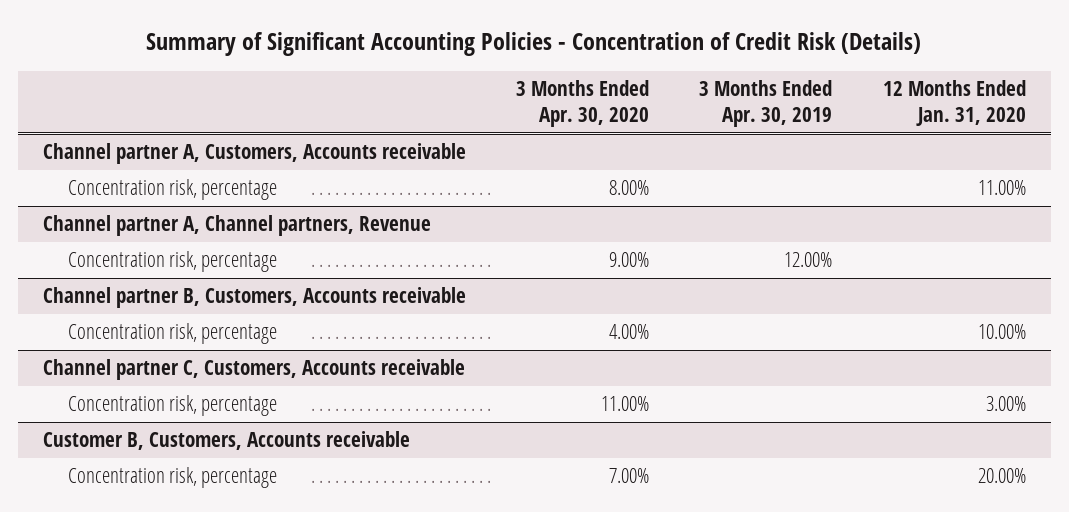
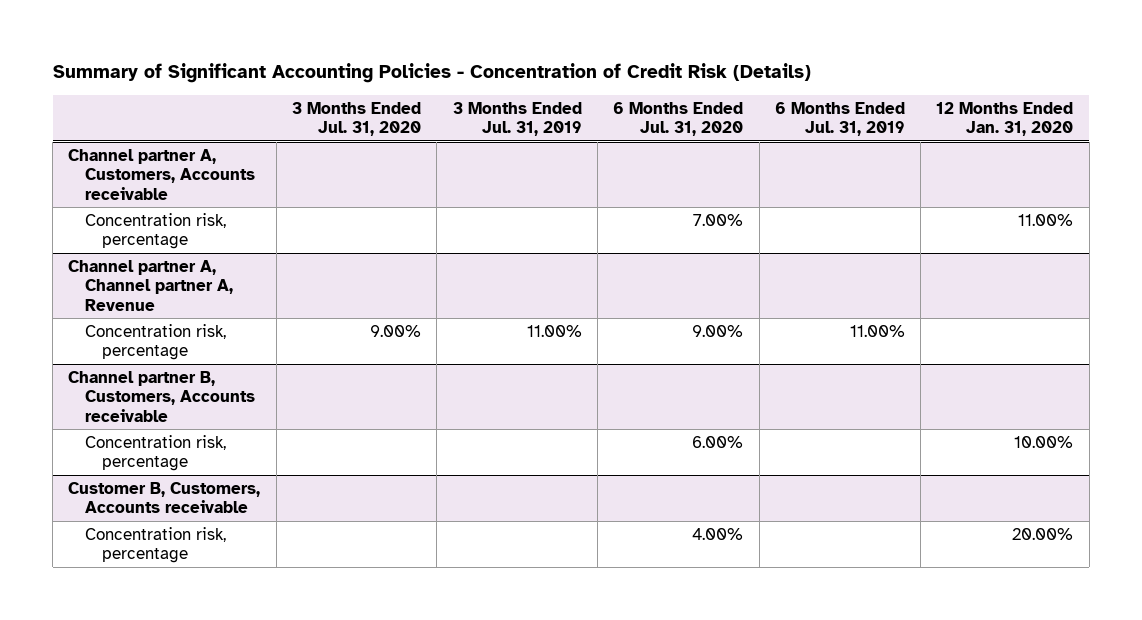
[516,80,650,128] 3 Months Ended Apr. 30, 2020 -> none
[699,80,833,128] 3 Months Ended Apr. 30, 2019 -> none
none -> [292,101,422,136] 3 Months Ended Jul. 31, 2020
none -> [452,101,582,136] 3 Months Ended Jul. 31, 2019
none -> [613,101,744,136] 6 Months Ended Jul. 31, 2020
none -> [774,101,905,136] 6 Months Ended Jul. 31, 2019
[43,215,432,237] Channel partner A, Channel partners, Revenue -> [68,259,234,311] Channel partner A, Channel partner A, Revenue
[43,359,466,381] Channel partner C, Customers, Accounts receivable -> none
[67,395,277,417] Concentration risk, percentage -> none

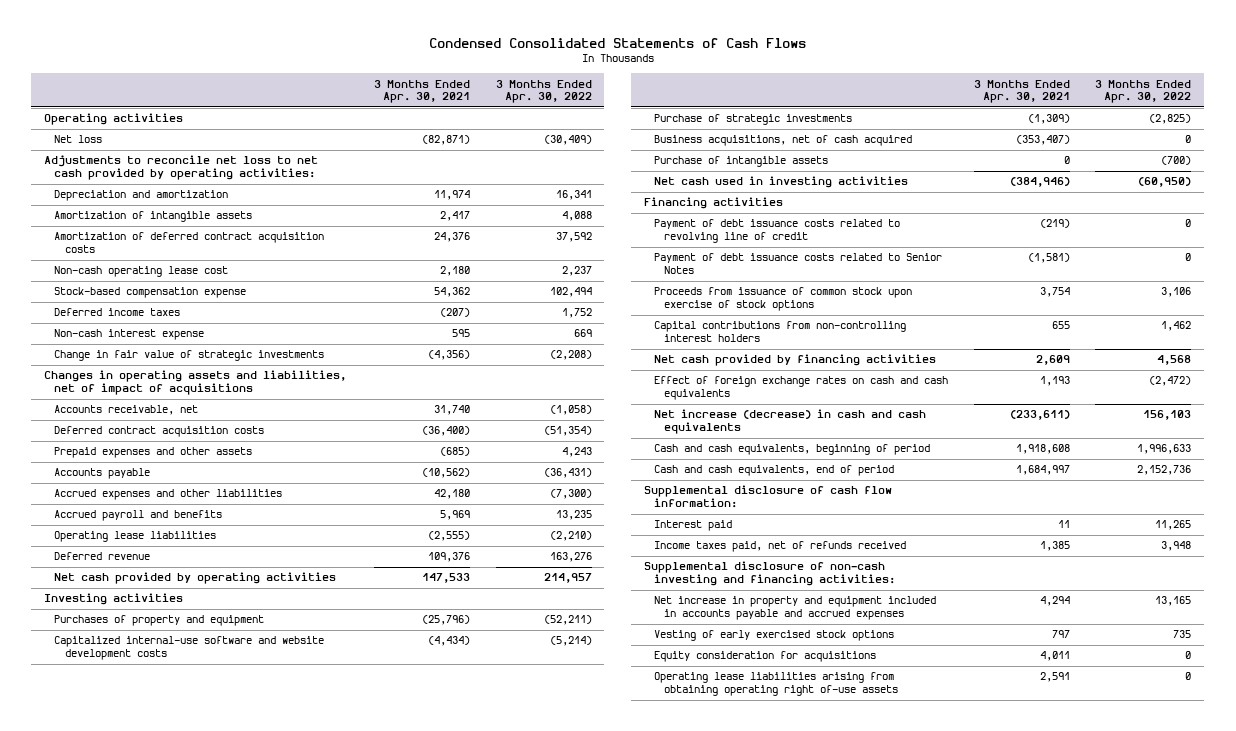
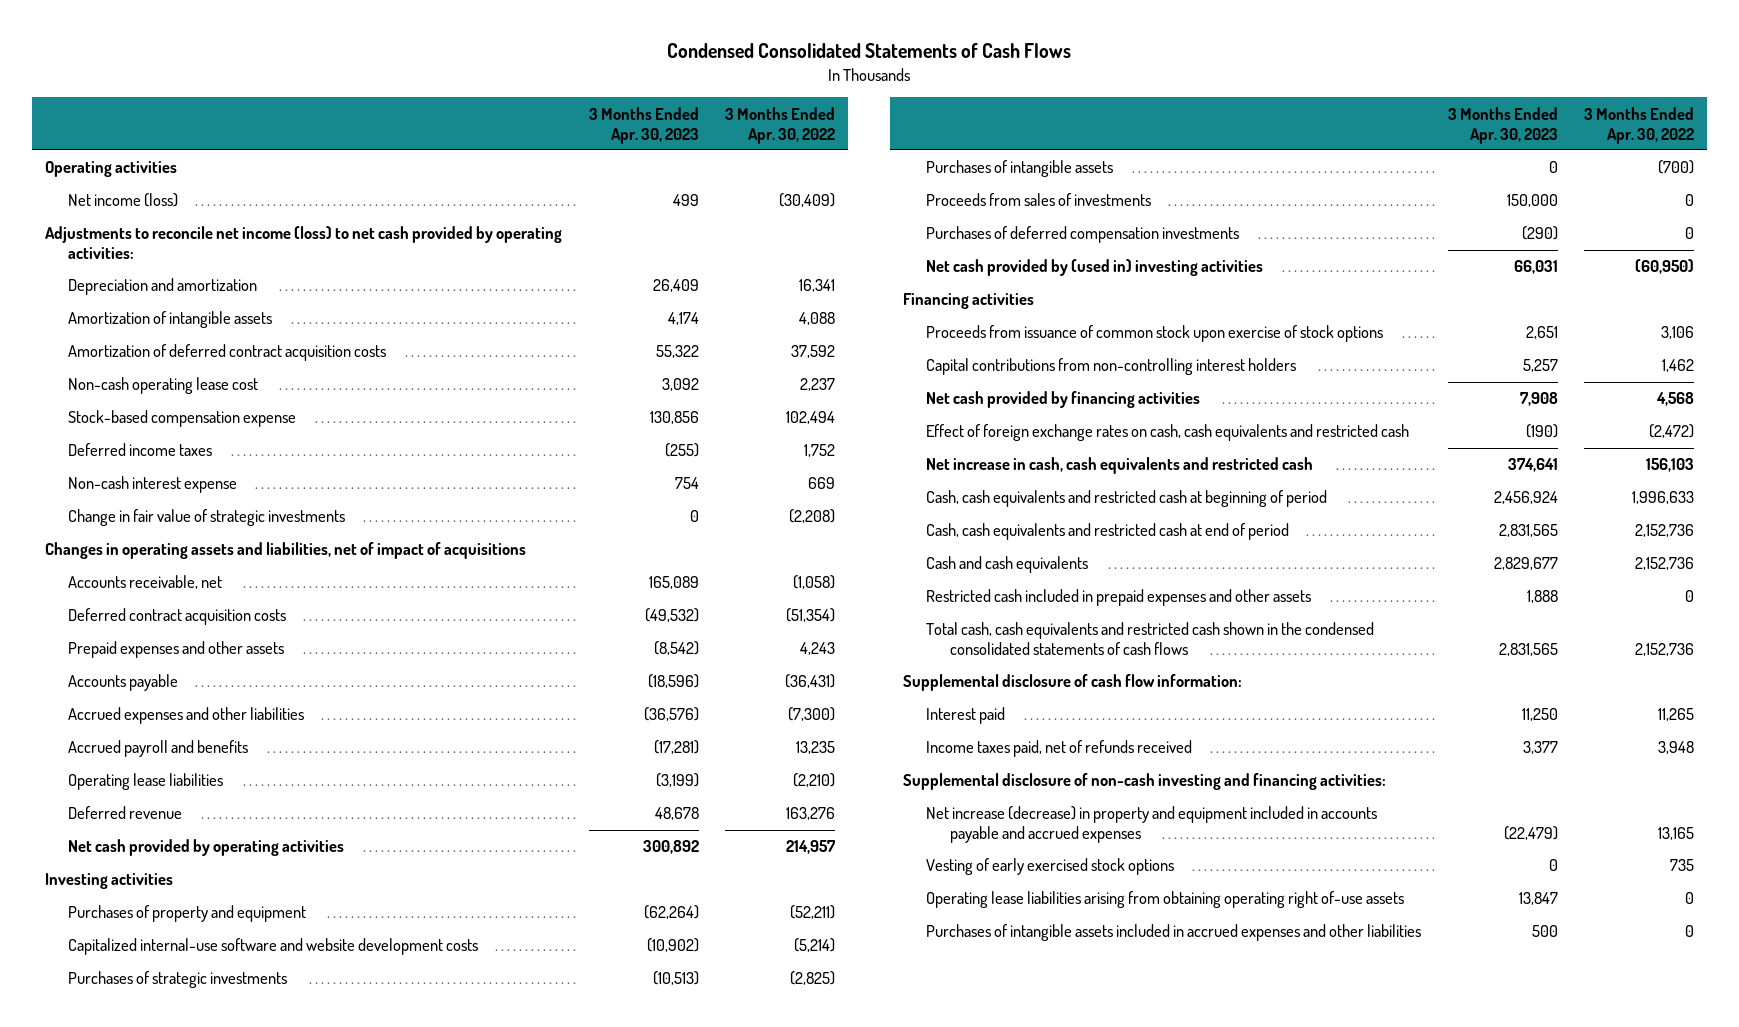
[374,79,471,104] 3 Months Ended Apr. 30, 2021 -> none
none -> [589,106,700,144] 3 Months Ended Apr. 30, 2023
[54,135,103,144] Net loss -> [68,193,179,208] Net income (loss)
[44,155,319,181] Adjustments to reconcile net loss to net cash provided by operating activities: -> [44,226,562,260] Adjustments to reconcile net income (loss) to net cash provided by operating activities:
[654,135,913,147] Business acquisitions, net of cash acquired -> none
[654,114,853,126] Purchase of strategic investments -> [68,971,288,989] Purchases of strategic investments
[654,156,829,168] Purchase of intangible assets -> [926,160,1114,178] Purchases of intangible assets
none -> [926,193,1152,207] Proceeds from sales of investments
none -> [926,226,1240,244] Purchases of deferred compensation investments
[654,176,909,189] Net cash used in investing activities -> [926,259,1264,277] Net cash provided by (used in) investing activities
[654,219,901,244] Payment of debt issuance costs related to revolving line of credit -> none
[654,253,943,275] Payment of debt issuance costs related to Senior Notes -> none
[654,376,949,401] Effect of foreign exchange rates on cash and cash equivalents -> [926,424,1410,442] Effect of foreign exchange rates on cash, cash equivalents and restricted cash
[654,409,927,435] Net increase (decrease) in cash and cash equivalents -> [926,457,1314,475] Net increase in cash, cash equivalents and restricted cash
[654,444,931,456] Cash and cash equivalents, beginning of period -> [926,490,1328,508] Cash, cash equivalents and restricted cash at beginning of period
[654,465,895,477] Cash and cash equivalents, end of period -> [926,523,1290,541] Cash, cash equivalents and restricted cash at end of period
none -> [926,556,1089,574] Cash and cash equivalents
none -> [926,589,1312,607] Restricted cash included in prepaid expenses and other assets
none -> [926,622,1375,656] Total cash, cash equivalents and restricted cash shown in the condensed consolidated statements of cash flows
[654,596,937,621] Net increase in property and equipment included in accounts payable and accrued expenses -> [926,806,1378,844] Net increase (decrease) in property and equipment included in accounts payable and accrued expenses
[654,651,877,663] Equity consideration for acquisitions -> none
none -> [926,924,1422,942] Purchases of intangible assets included in accrued expenses and other liabilities

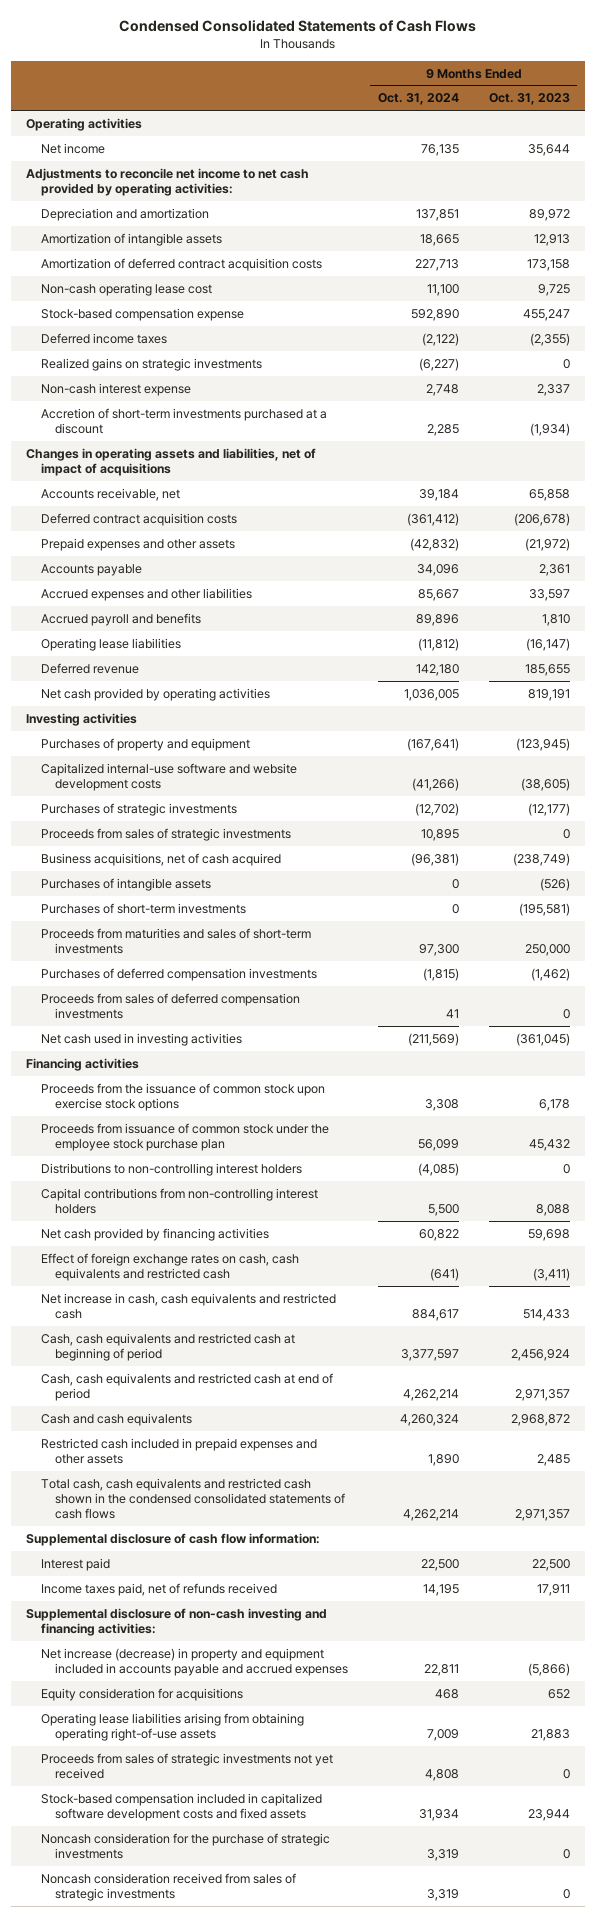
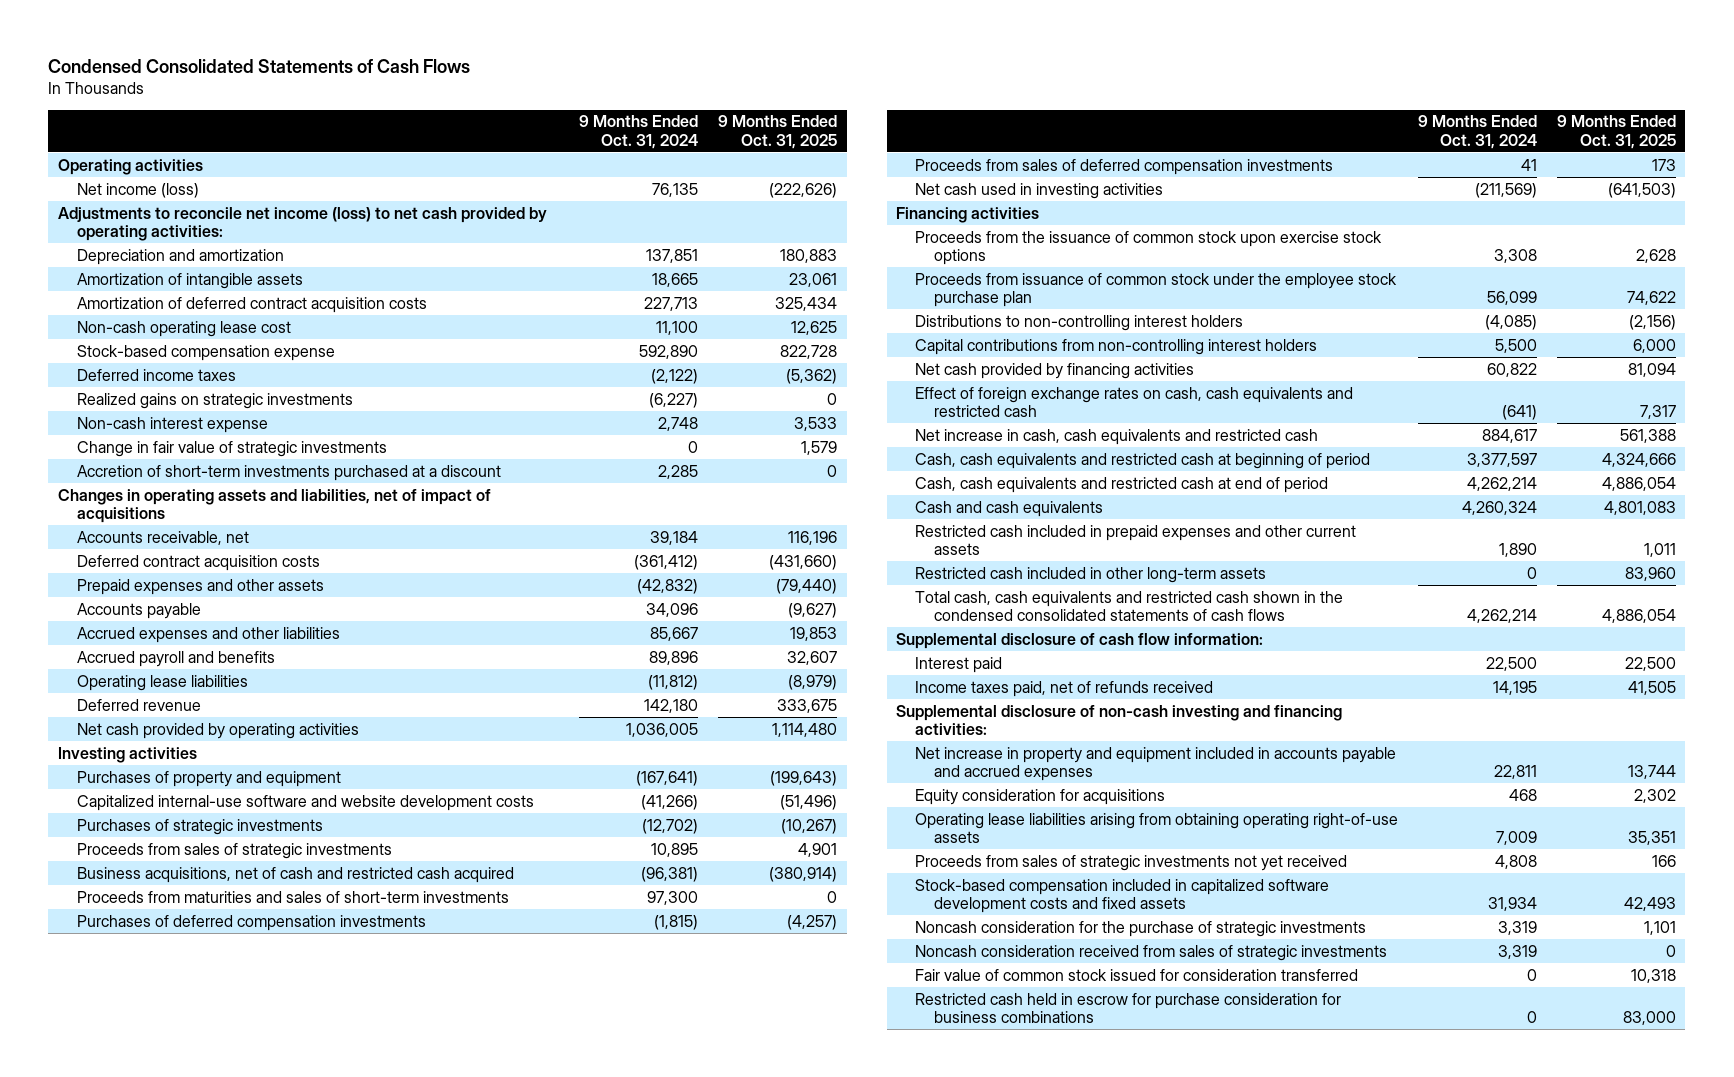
[488,93,570,106] Oct. 31, 2023 -> none
none -> [718,115,838,149] 9 Months Ended Oct. 31, 2025
[40,142,105,154] Net income -> [76,182,199,198] Net income (loss)
[26,167,310,197] Adjustments to reconcile net income to net cash provided by operating activities: -> [58,206,548,241] Adjustments to reconcile net income (loss) to net cash provided by operating activities:
none -> [76,440,387,457] Change in fair value of strategic investments
[40,877,211,891] Purchases of intangible assets -> none
[40,902,246,914] Purchases of short-term investments -> none
[40,852,281,866] Business acquisitions, net of cash acquired -> [76,866,514,883] Business acquisitions, net of cash and restricted cash acquired
[40,1437,317,1465] Restricted cash included in prepaid expenses and other assets -> [915,524,1357,555] Restricted cash included in prepaid expenses and other current assets
none -> [915,566,1267,583] Restricted cash included in other long-term assets
[40,1647,348,1677] Net increase (decrease) in property and equipment included in accounts payable and accrued expenses -> [915,746,1397,781] Net increase in property and equipment included in accounts payable and accrued expenses
none -> [915,968,1359,981] Fair value of common stock issued for consideration transferred
none -> [915,992,1342,1023] Restricted cash held in escrow for purchase consideration for business combinations

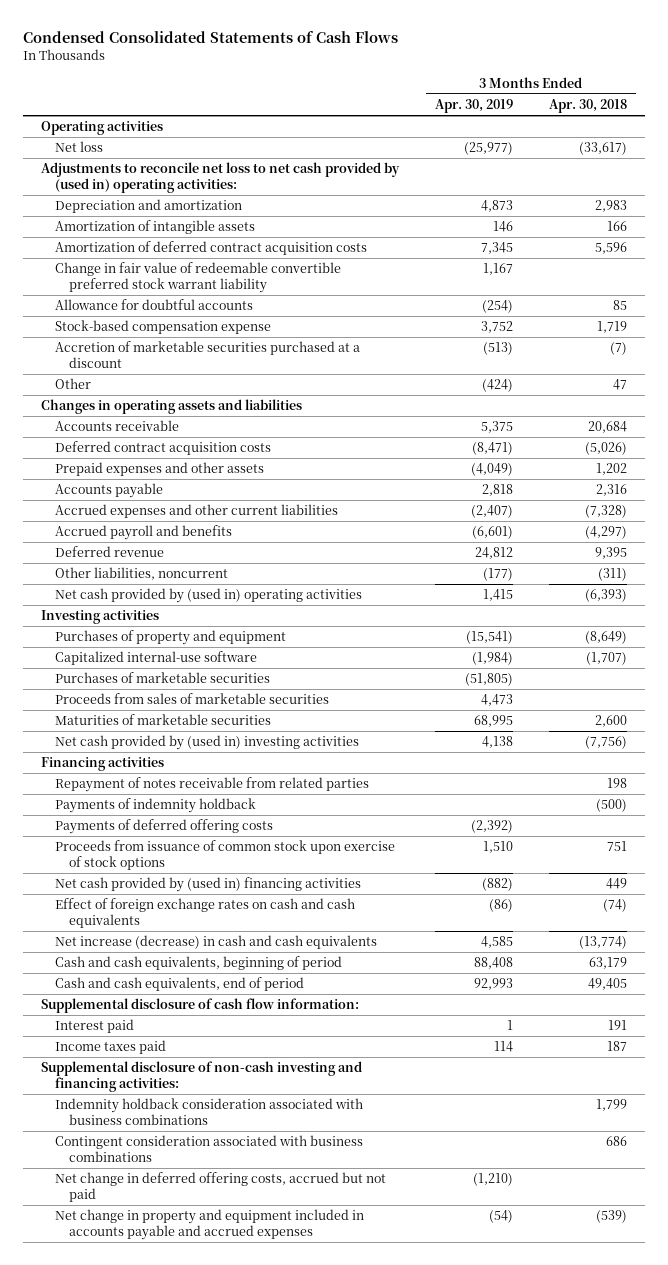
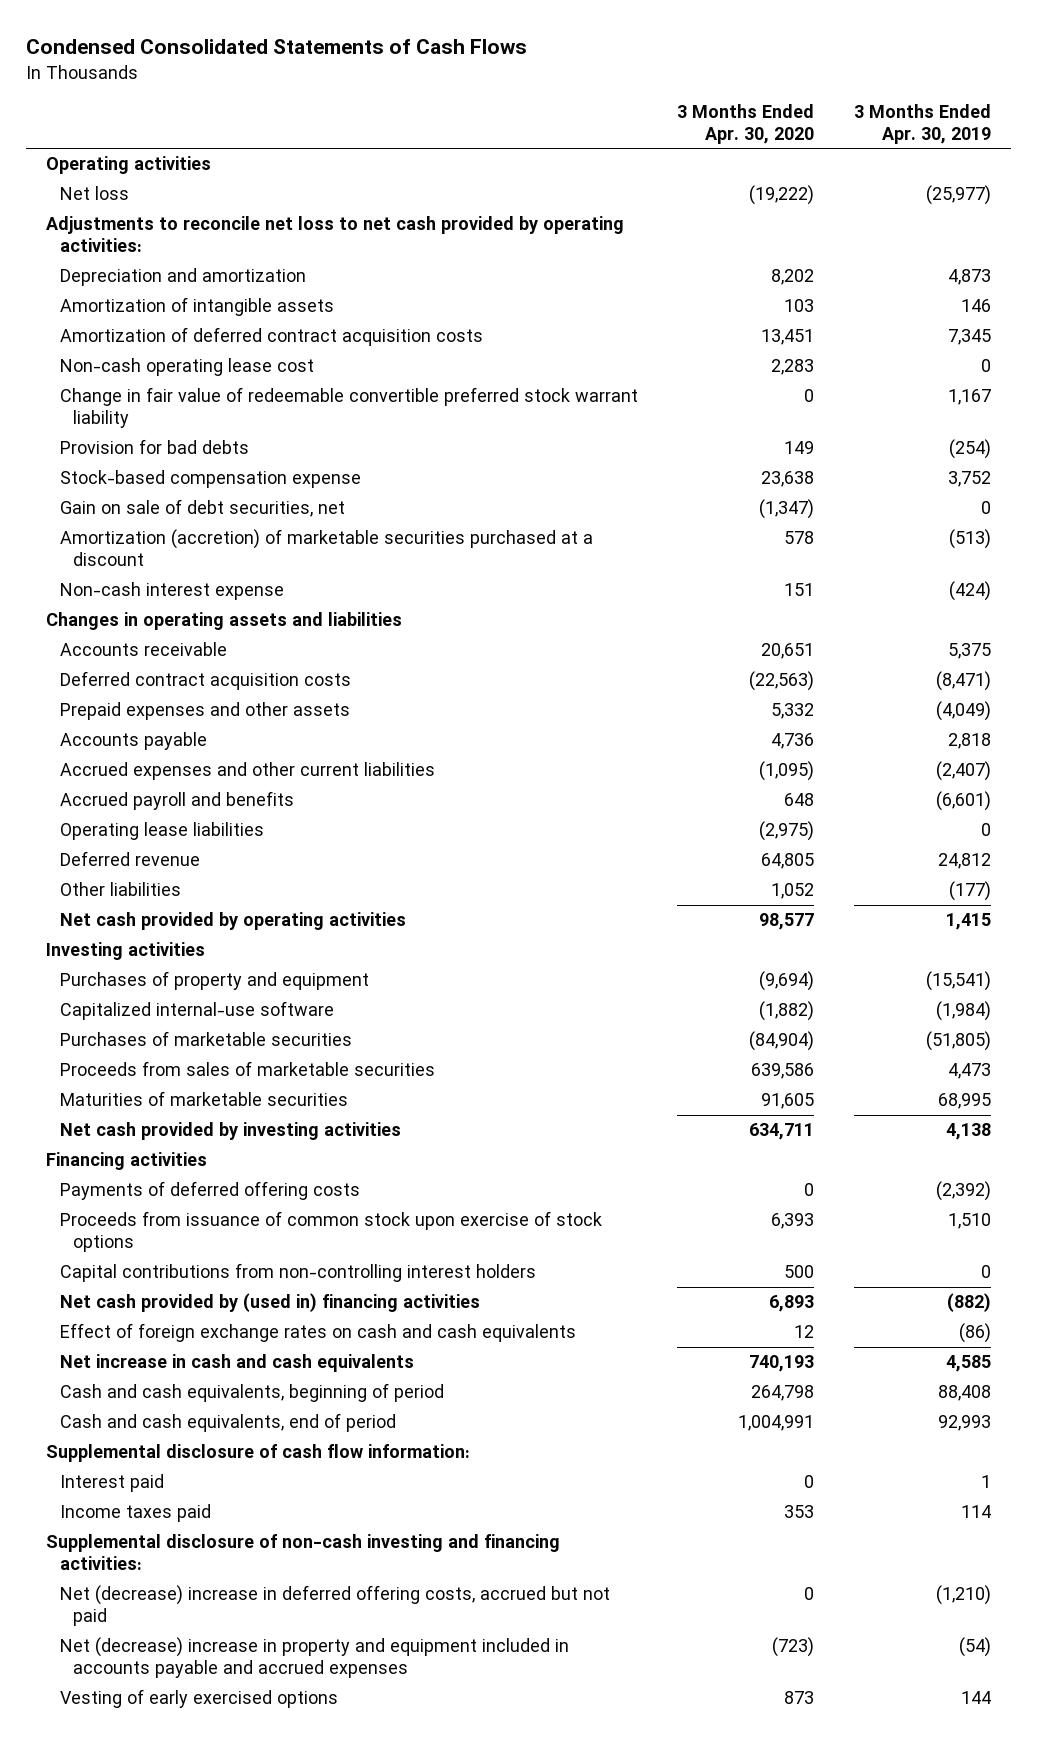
[548,99,627,114] Apr. 30, 2018 -> none
none -> [677,104,815,145] 3 Months Ended Apr. 30, 2020
[41,162,401,193] Adjustments to reconcile net loss to net cash provided by (used in) operating activities: -> [45,216,624,253] Adjustments to reconcile net loss to net cash provided by operating activities:
none -> [59,358,314,377] Non-cash operating lease cost
[55,299,254,311] Allowance for doubtful accounts -> [59,439,249,455] Provision for bad debts
none -> [59,499,345,518] Gain on sale of debt securities, net
[55,341,361,368] Accretion of marketable securities purchased at a discount -> [59,529,593,567] Amortization (accretion) of marketable securities purchased at a discount
[55,378,92,390] Other -> [59,582,284,601] Non-cash interest expense
none -> [59,822,264,841] Operating lease liabilities
[55,567,229,581] Other liabilities, noncurrent -> [59,882,181,897] Other liabilities
[55,588,363,604] Net cash provided by (used in) operating activities -> [59,912,406,931] Net cash provided by operating activities
[55,735,360,751] Net cash provided by (used in) investing activities -> [59,1122,401,1141] Net cash provided by investing activities
[55,777,370,793] Repayment of notes receivable from related parties -> none
[55,798,257,814] Payments of indemnity holdback -> none
none -> [59,1263,536,1283] Capital contributions from non-controlling interest holders
[55,935,378,950] Net increase (decrease) in cash and cash equivalents -> [59,1354,414,1373] Net increase in cash and cash equivalents
[55,1098,364,1125] Indemnity holdback consideration associated with business combinations -> none
[55,1135,364,1162] Contingent consideration associated with business combinations -> none
[55,1172,387,1202] Net change in deferred offering costs, accrued but not paid -> [59,1585,610,1627] Net (decrease) increase in deferred offering costs, accrued but not paid
[55,1209,365,1240] Net change in property and equipment included in accounts payable and accrued expenses -> [59,1637,569,1679] Net (decrease) increase in property and equipment included in accounts payable and accrued expenses
none -> [59,1689,338,1709] Vesting of early exercised options

